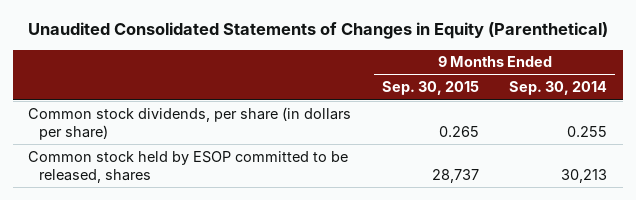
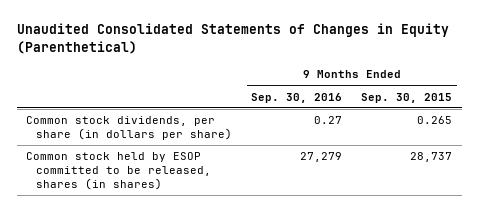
[509,81,608,96] Sep. 30, 2014 -> none
none -> [251,92,343,103] Sep. 30, 2016
[28,150,349,184] Common stock held by ESOP committed to be released, shares -> [26,152,212,191] Common stock held by ESOP committed to be released, shares (in shares)

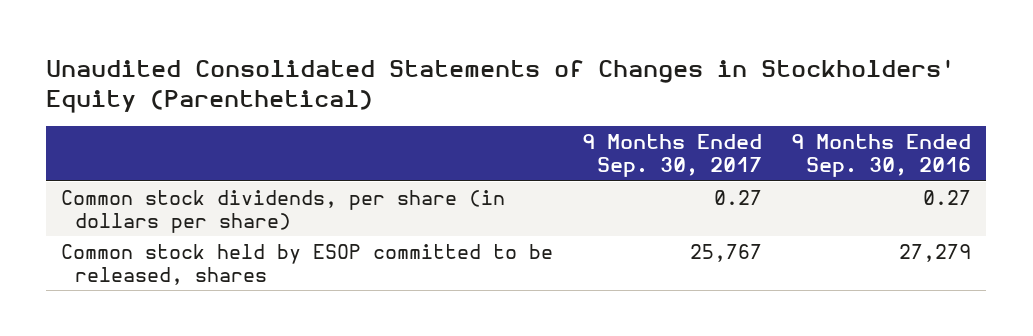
[16,23,449,54] Unaudited Consolidated Statements of Changes in Equity (Parenthetical) -> [46,58,956,113] Unaudited Consolidated Statements of Changes in Stockholders' Equity (Parenthetical)
[361,92,453,103] Sep. 30, 2015 -> none
none -> [582,134,763,178] 9 Months Ended Sep. 30, 2017
[26,152,212,191] Common stock held by ESOP committed to be released, shares (in shares) -> [61,243,554,286] Common stock held by ESOP committed to be released, shares

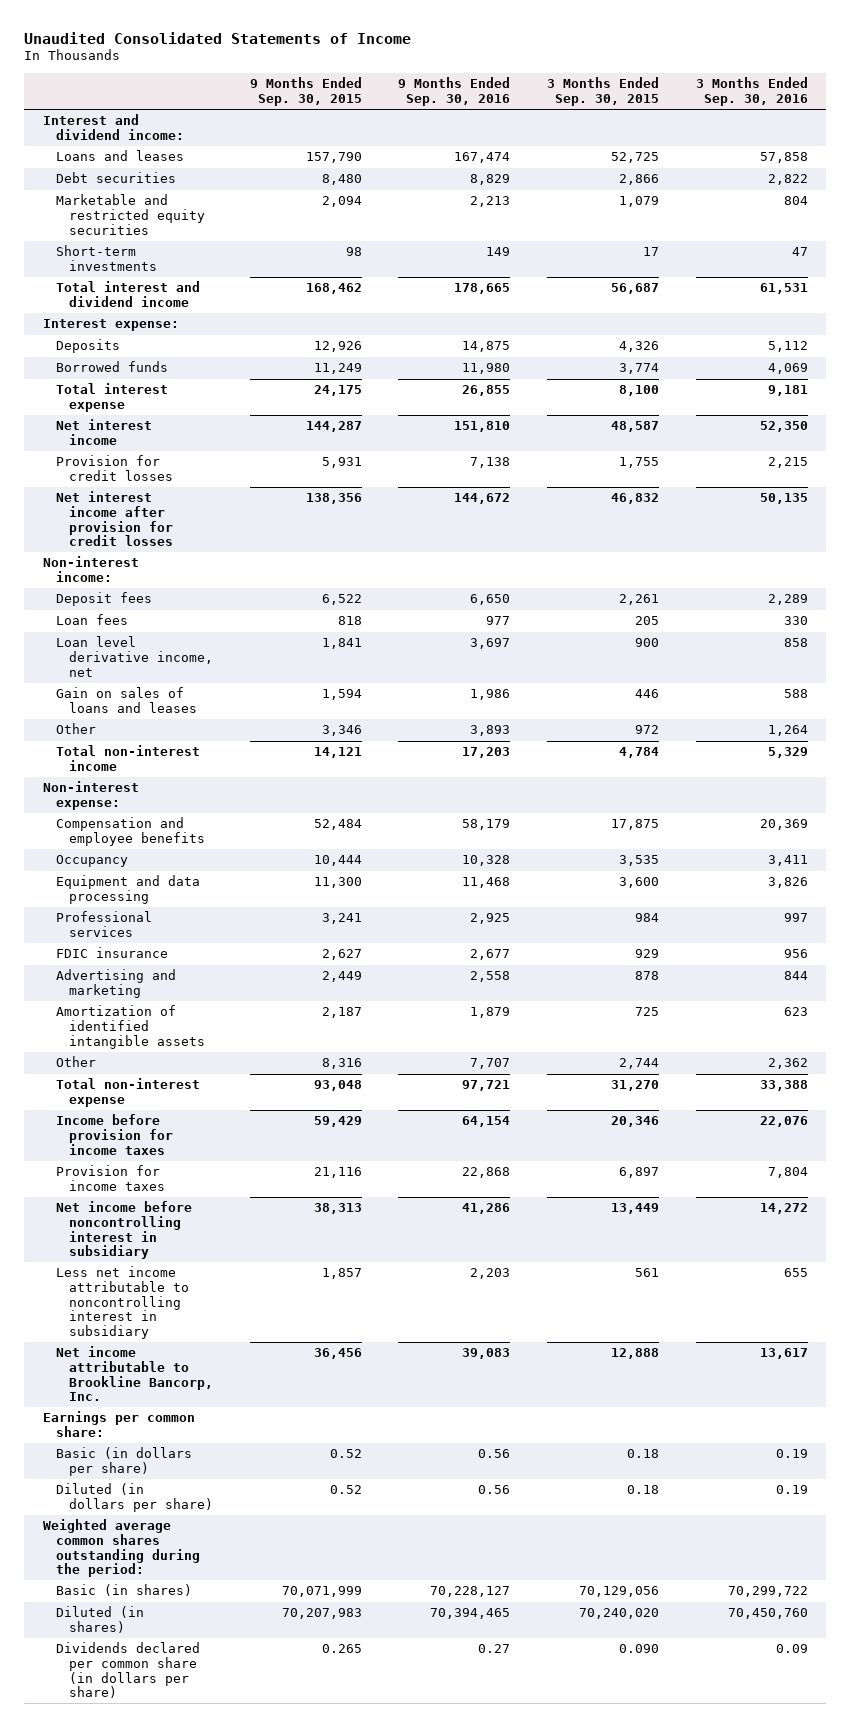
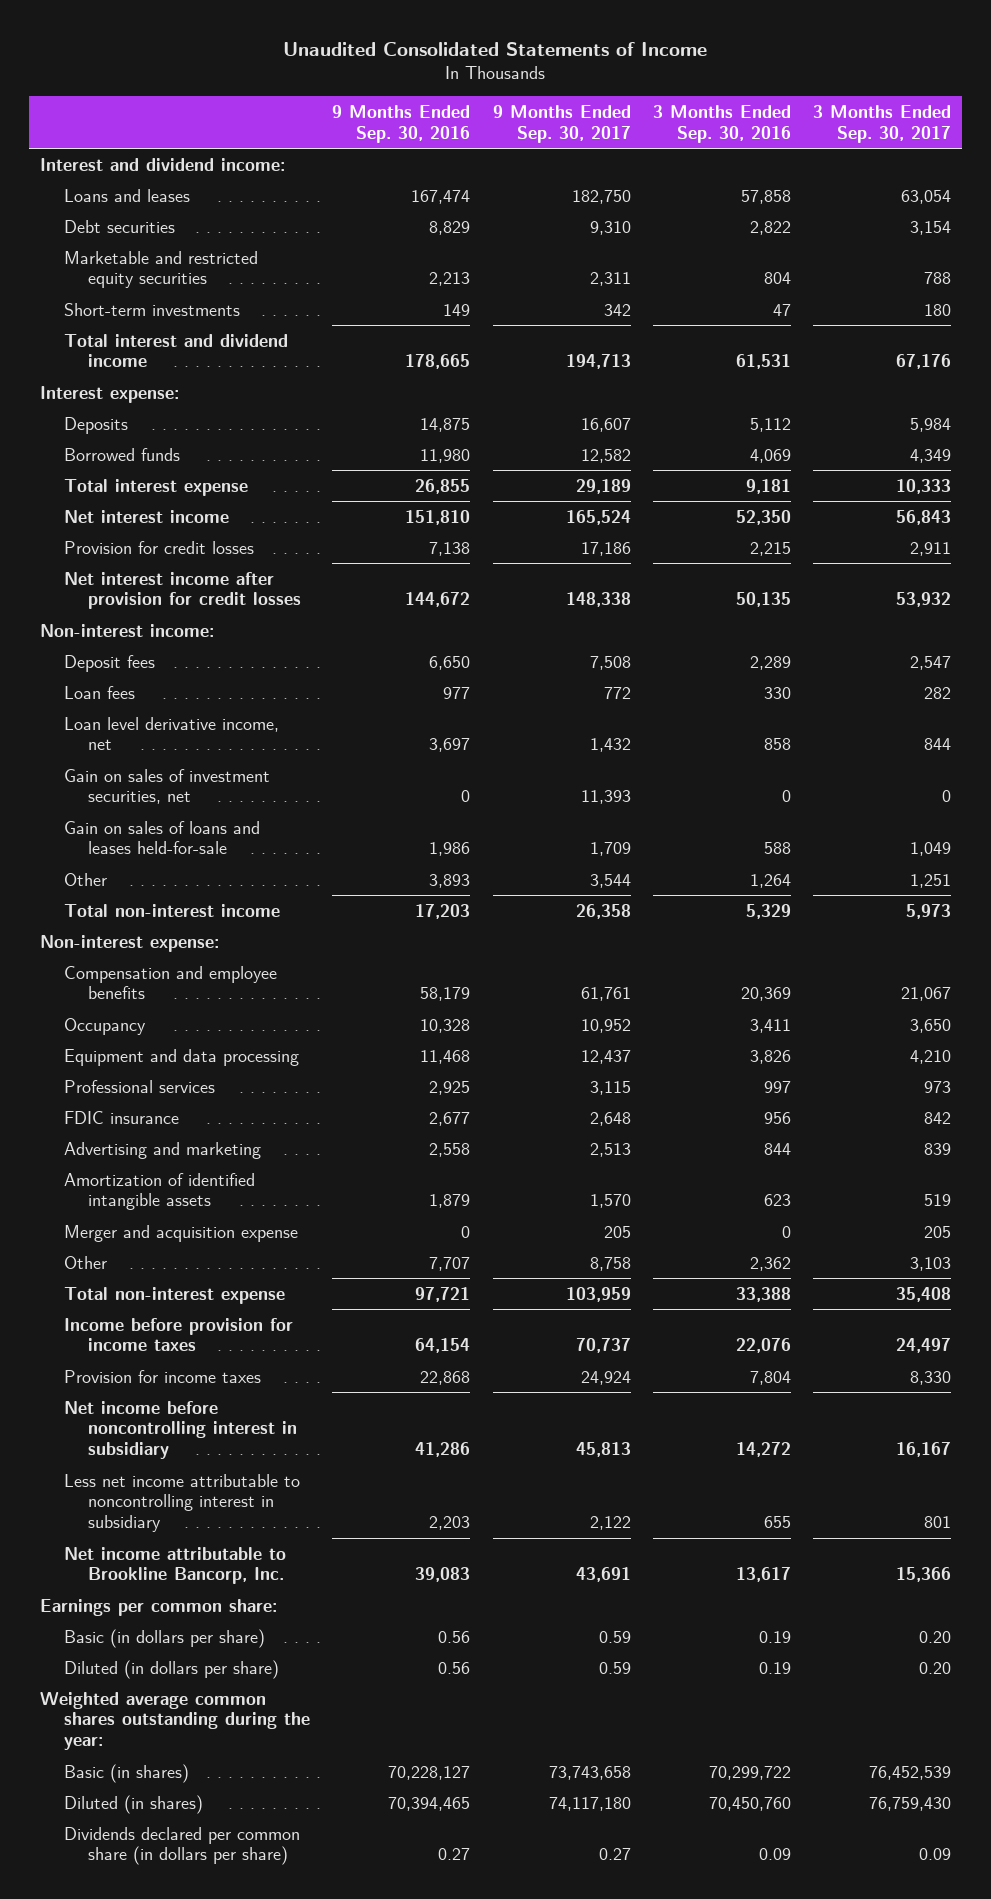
[249,77,362,106] 9 Months Ended Sep. 30, 2015 -> none
[547,77,660,106] 3 Months Ended Sep. 30, 2015 -> none
none -> [492,104,631,143] 9 Months Ended Sep. 30, 2017
none -> [812,104,951,143] 3 Months Ended Sep. 30, 2017
none -> [64,768,271,805] Gain on sales of investment securities, net
[55,687,198,714] Gain on sales of loans and leases -> [64,820,261,855] Gain on sales of loans and leases held-for-sale
none -> [64,1224,299,1242] Merger and acquisition expense
[42,1519,200,1578] Weighted average common shares outstanding during the period: -> [39,1691,311,1751] Weighted average common shares outstanding during the year:

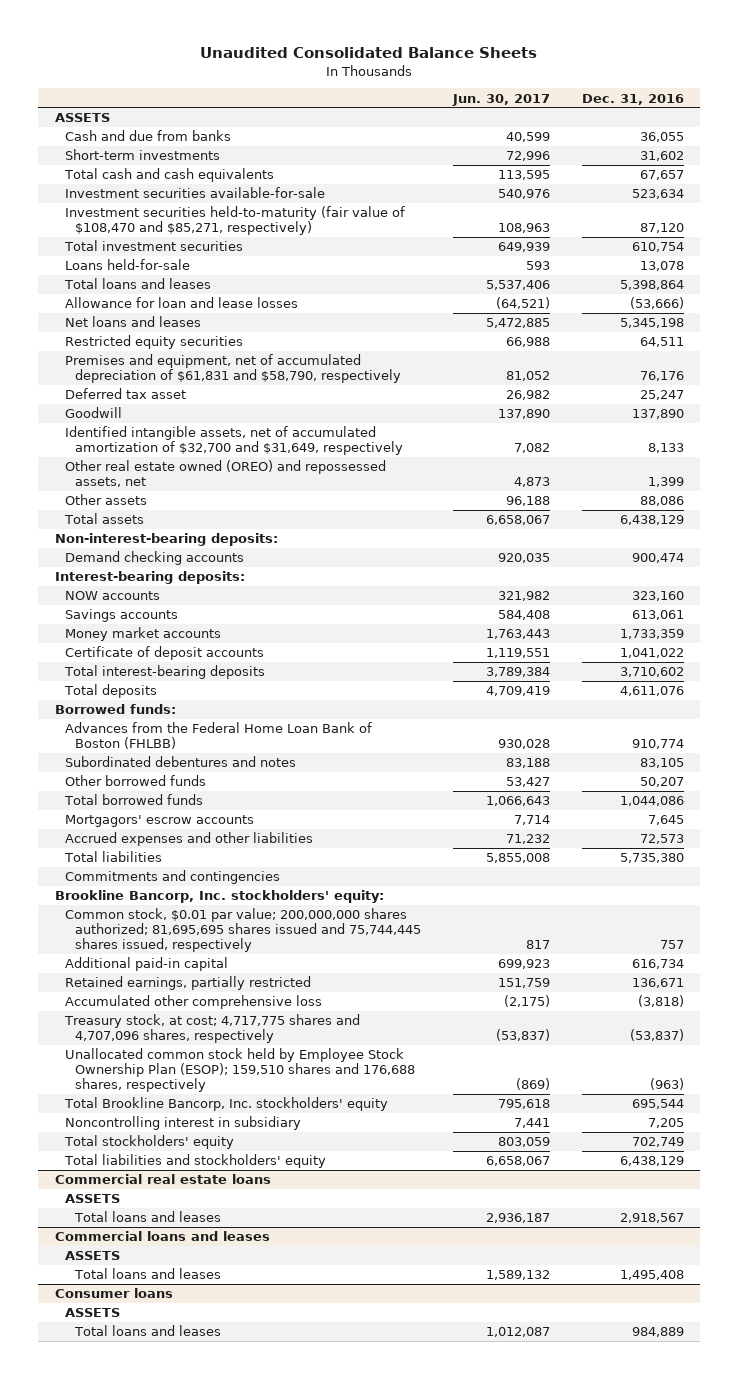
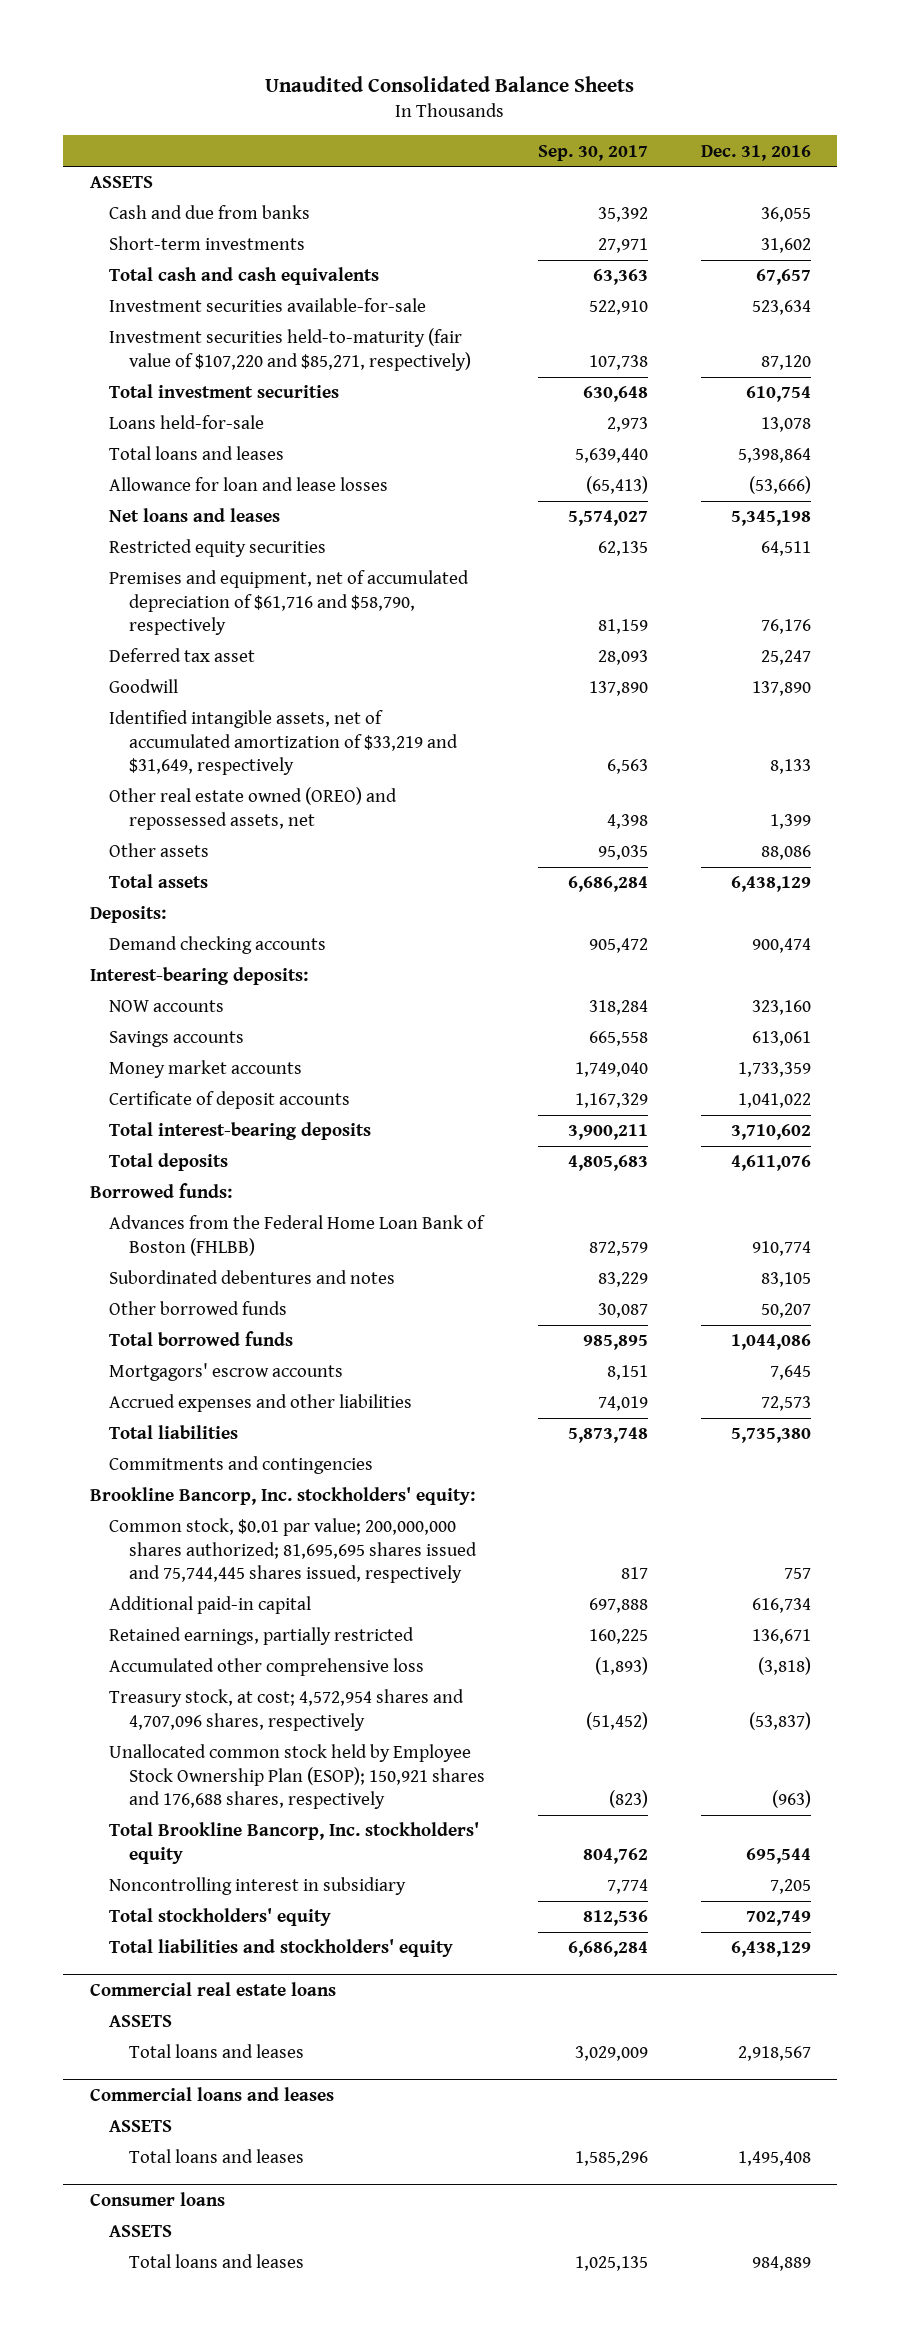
[451,93,550,106] Jun. 30, 2017 -> none
none -> [537,144,648,161] Sep. 30, 2017
[64,206,405,236] Investment securities held-to-maturity (fair value of $108,470 and $85,271, respectively) -> [109,328,472,371] Investment securities held-to-maturity (fair value of $107,220 and $85,271, respectively)
[64,354,401,384] Premises and equipment, net of accumulated depreciation of $61,831 and $58,790, respectively -> [109,570,470,636] Premises and equipment, net of accumulated depreciation of $61,716 and $58,790, respectively
[64,426,403,456] Identified intangible assets, net of accumulated amortization of $32,700 and $31,649, respectively -> [109,710,459,776] Identified intangible assets, net of accumulated amortization of $33,219 and $31,649, respectively
[54,533,278,547] Non-interest-bearing deposits: -> none
none -> [89,906,166,924] Deposits:
[63,1014,360,1044] Treasury stock, at cost; 4,717,775 shares and 4,707,096 shares, respectively -> [109,1689,465,1731] Treasury stock, at cost; 4,572,954 shares and 4,707,096 shares, respectively
[64,1048,415,1093] Unallocated common stock held by Employee Stock Ownership Plan (ESOP); 159,510 shares and 176,688 shares, respectively -> [109,1744,486,1810] Unallocated common stock held by Employee Stock Ownership Plan (ESOP); 150,921 shares and 176,688 shares, respectively

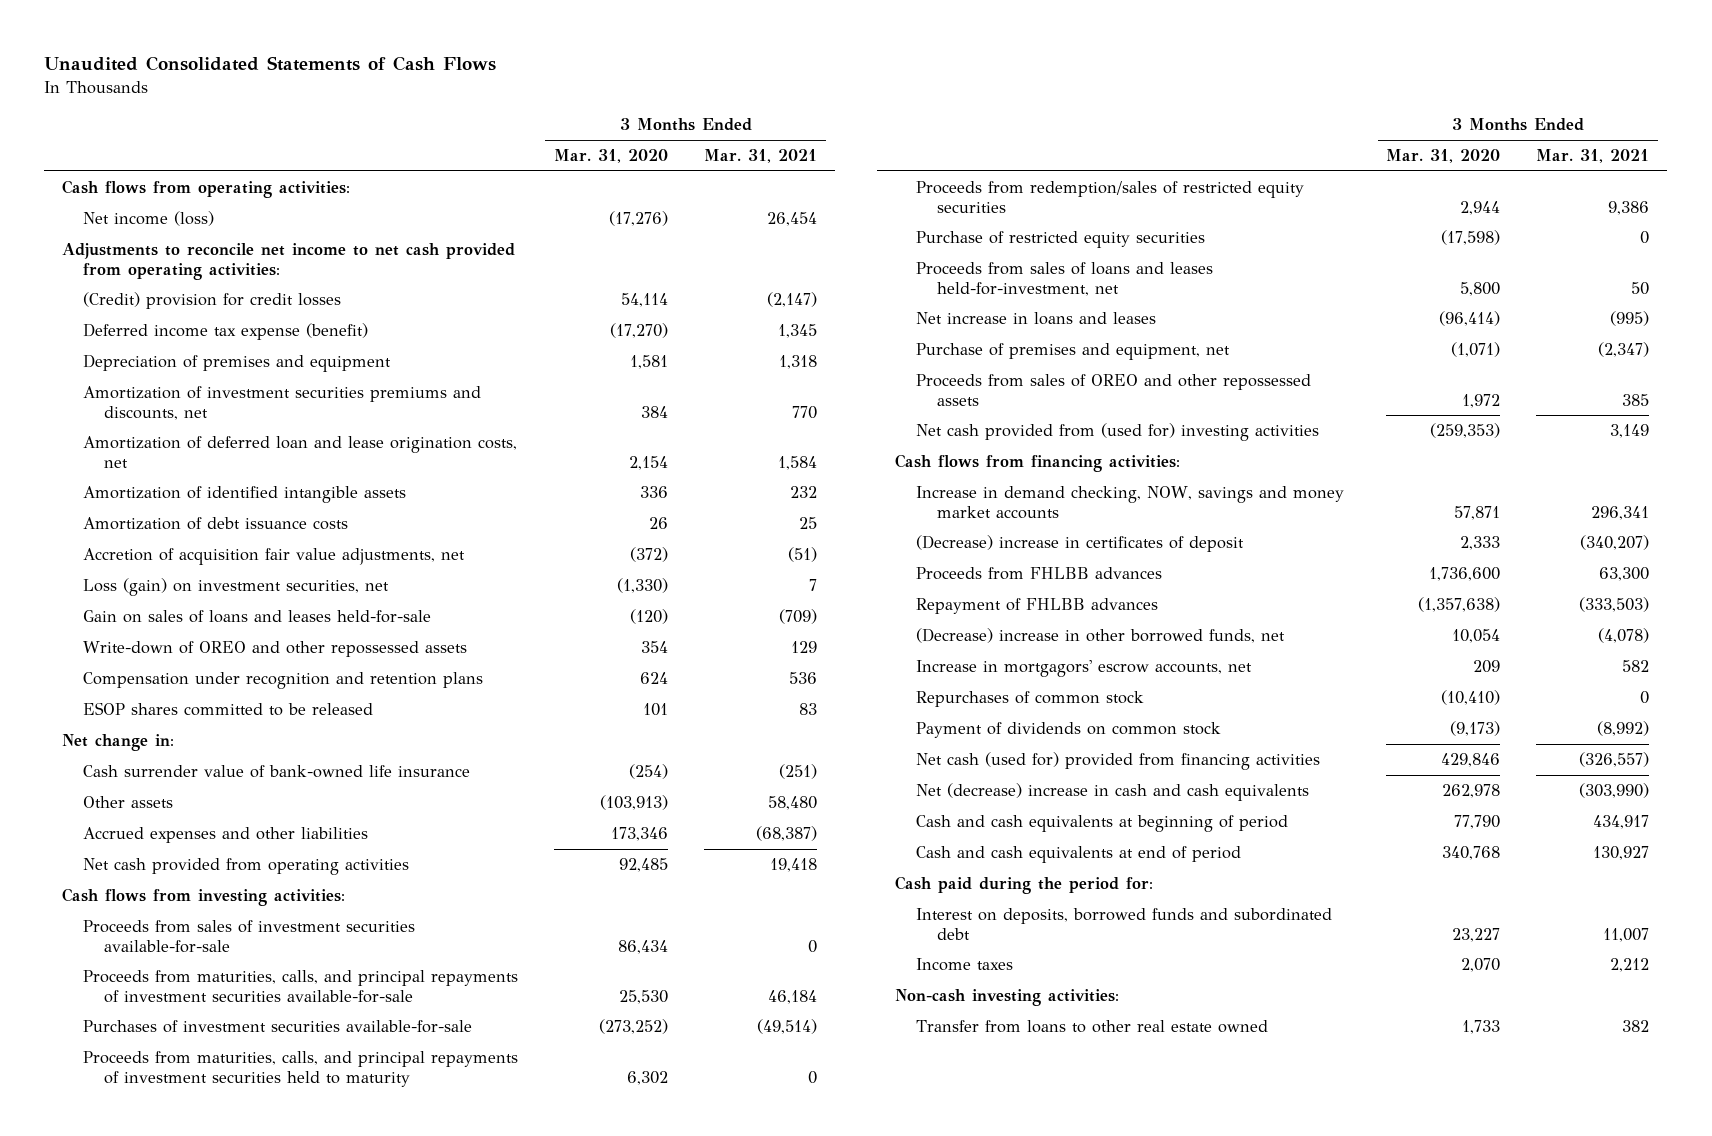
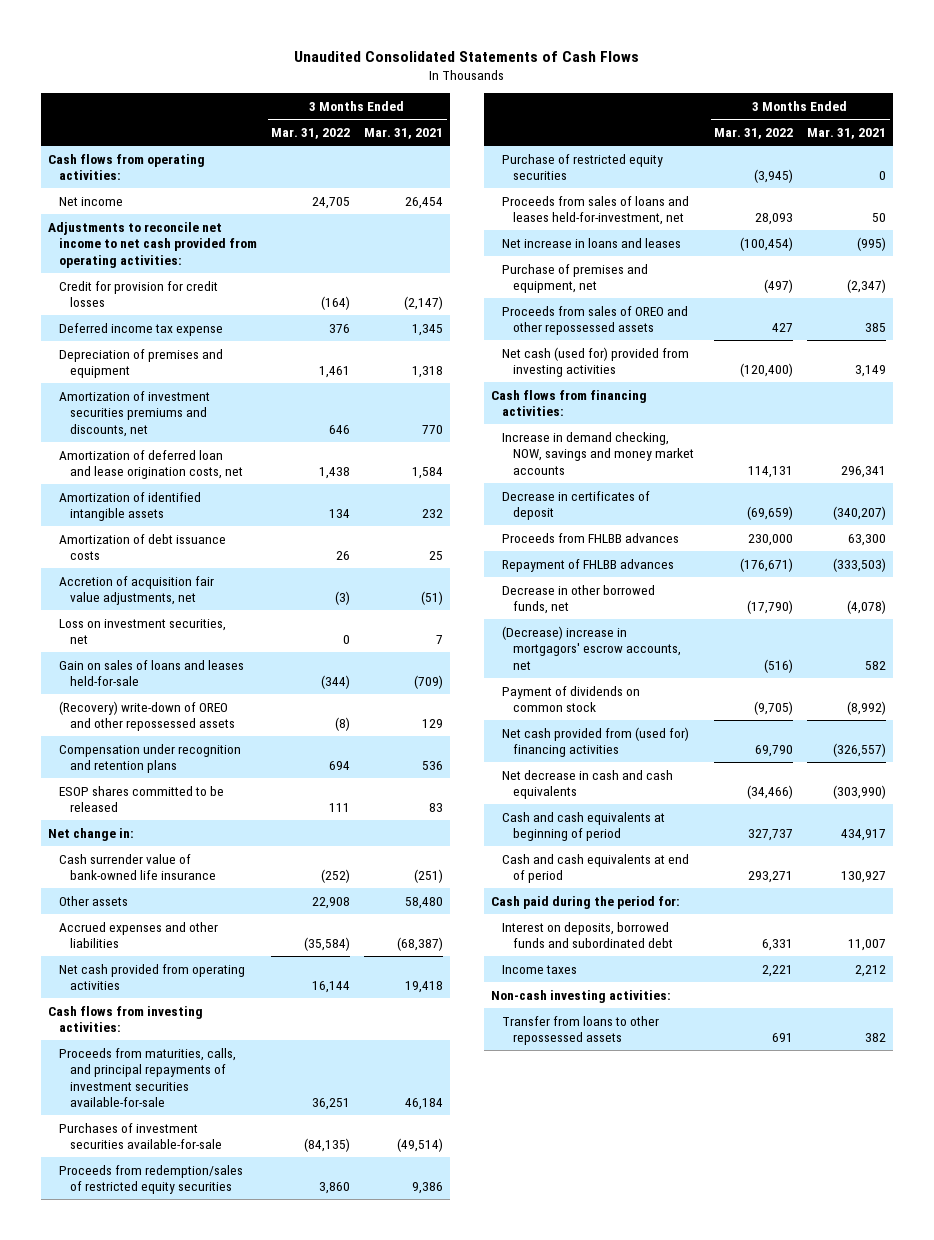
[554,149,669,164] Mar. 31, 2020 -> none
none -> [271,127,351,139] Mar. 31, 2022
[83,211,215,227] Net income (loss) -> [59,196,124,206] Net income
[83,292,342,310] (Credit) provision for credit losses -> [59,280,219,308] Credit for provision for credit losses
[83,323,369,341] Deferred income tax expense (benefit) -> [59,322,224,336] Deferred income tax expense
[83,578,390,597] Loss (gain) on investment securities, net -> [59,618,227,645] Loss on investment securities, net
[83,641,468,658] Write-down of OREO and other repossessed assets -> [59,700,236,732] (Recovery) write-down of OREO and other repossessed assets
[83,920,416,953] Proceeds from sales of investment securities available-for-sale -> none
[83,1051,519,1087] Proceeds from maturities, calls, and principal repayments of investment securities held to maturity -> none
[915,423,1319,442] Net cash provided from (used for) investing activities -> [502,346,690,378] Net cash (used for) provided from investing activities
[915,535,1244,553] (Decrease) increase in certificates of deposit -> [502,490,651,521] Decrease in certificates of deposit
[915,691,1144,708] Repurchases of common stock -> none
[915,628,1285,644] (Decrease) increase in other borrowed funds, net -> [502,584,656,615] Decrease in other borrowed funds, net
[915,660,1252,678] Increase in mortgagors' escrow accounts, net -> [502,625,682,670] (Decrease) increase in mortgagors' escrow accounts, net
[915,752,1320,771] Net cash (used for) provided from financing activities -> [502,726,690,758] Net cash provided from (used for) financing activities
[915,783,1309,802] Net (decrease) increase in cash and cash equivalents -> [502,769,674,800] Net decrease in cash and cash equivalents
[915,1020,1268,1034] Transfer from loans to other real estate owned -> [502,1015,660,1046] Transfer from loans to other repossessed assets

